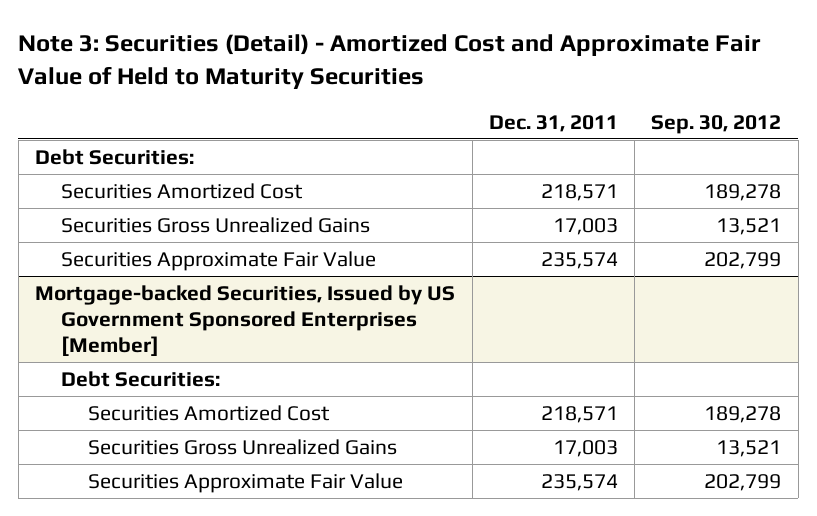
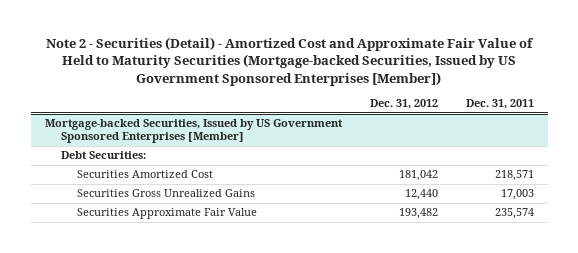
[18,34,762,89] Note 3: Securities (Detail) - Amortized Cost and Approximate Fair Value of Held to Maturity Securities -> [46,37,535,86] Note 2 - Securities (Detail) - Amortized Cost and Approximate Fair Value of Held to Maturity Securities (Mortgage-backed Securities, Issued by US Government Sponsored Enterprises [Member])
[651,114,782,134] Sep. 30, 2012 -> none
none -> [369,99,438,110] Dec. 31, 2012
[35,148,195,165] Debt Securities: -> none
[61,182,304,199] Securities Amortized Cost -> none
[61,216,371,233] Securities Gross Unrealized Gains -> none
[61,250,377,271] Securities Approximate Fair Value -> none

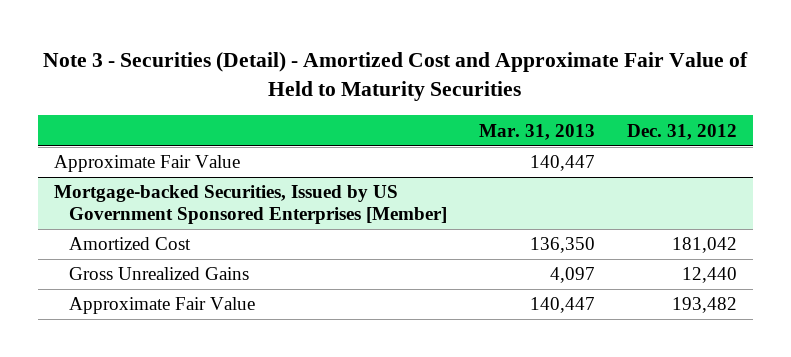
[46,37,535,86] Note 2 - Securities (Detail) - Amortized Cost and Approximate Fair Value of Held to Maturity Securities (Mortgage-backed Securities, Issued by US Government Sponsored Enterprises [Member]) -> [43,51,749,102] Note 3 - Securities (Detail) - Amortized Cost and Approximate Fair Value of Held to Maturity Securities
[465,99,534,110] Dec. 31, 2011 -> none
none -> [479,123,596,140] Mar. 31, 2013
none -> [53,155,240,173] Approximate Fair Value
[60,151,146,160] Debt Securities: -> none
[77,170,214,179] Securities Amortized Cost -> [69,237,192,251] Amortized Cost
[77,189,256,198] Securities Gross Unrealized Gains -> [69,267,250,281] Gross Unrealized Gains
[77,208,258,220] Securities Approximate Fair Value -> [69,297,256,315] Approximate Fair Value

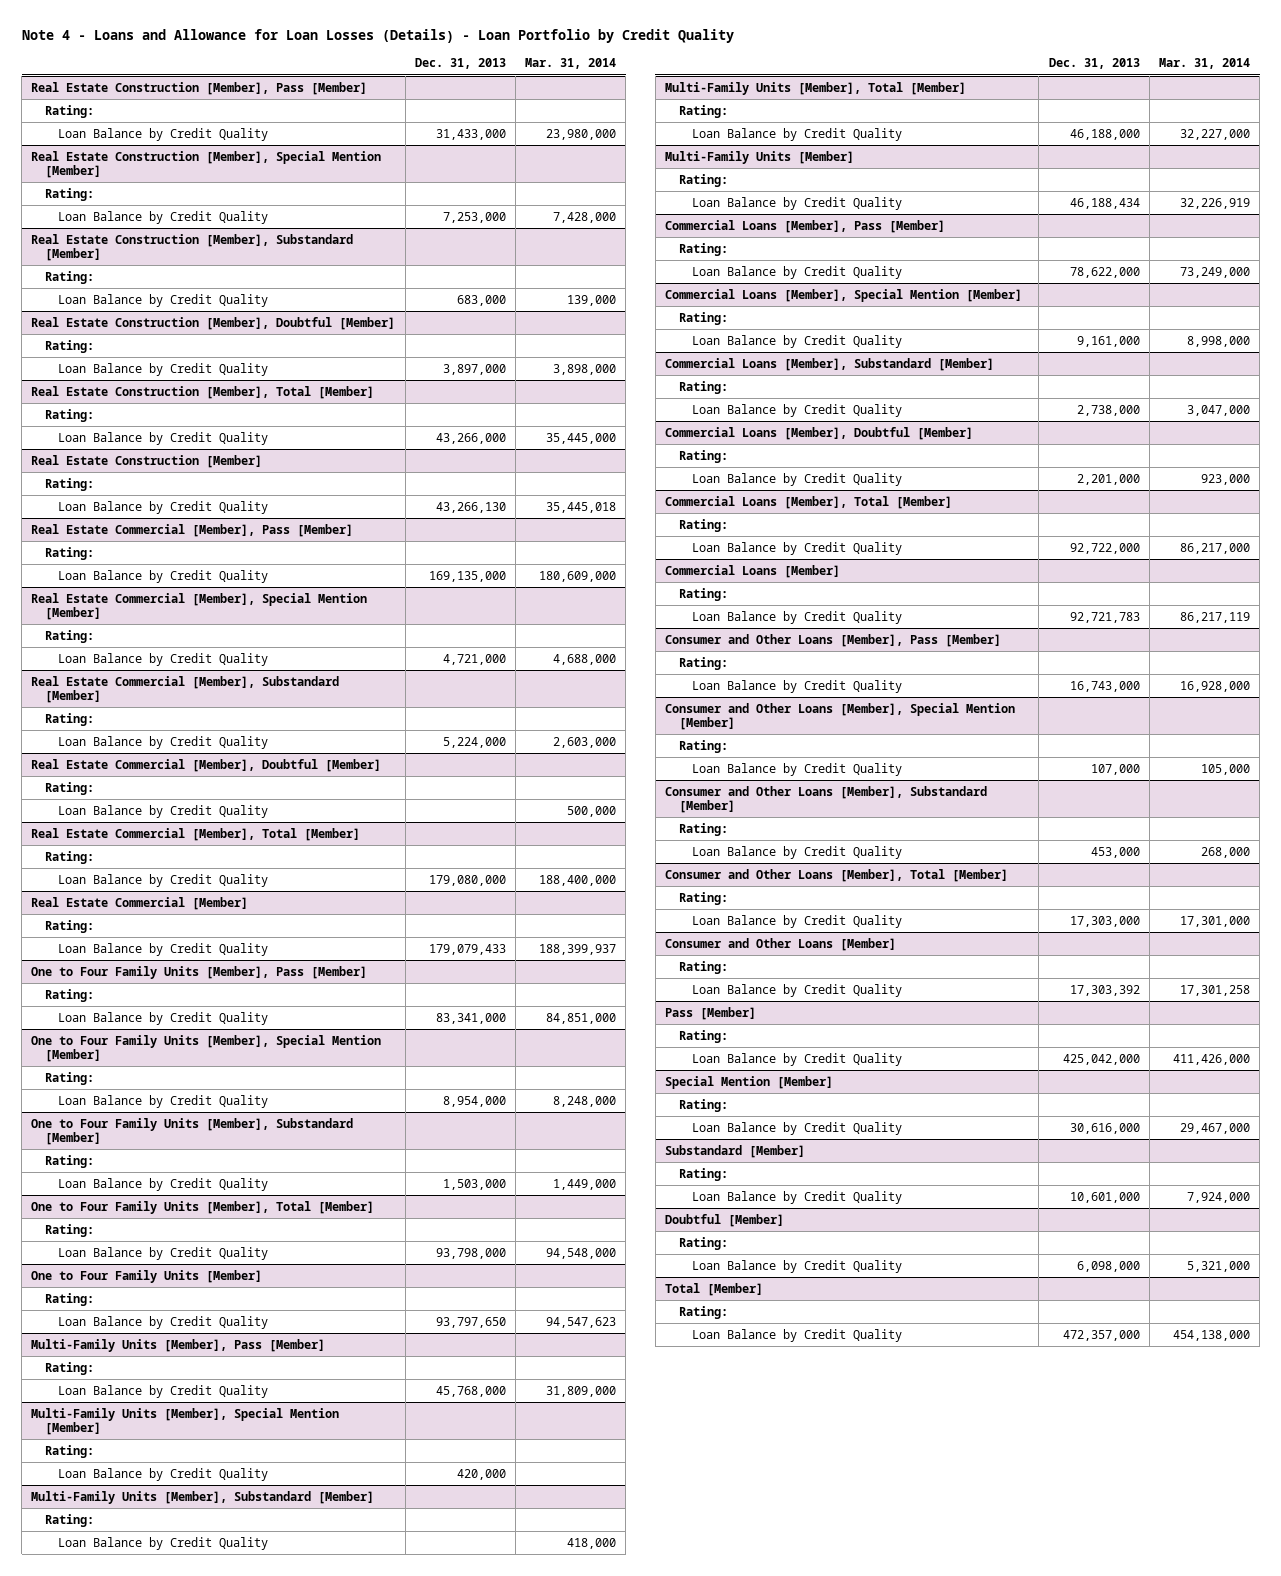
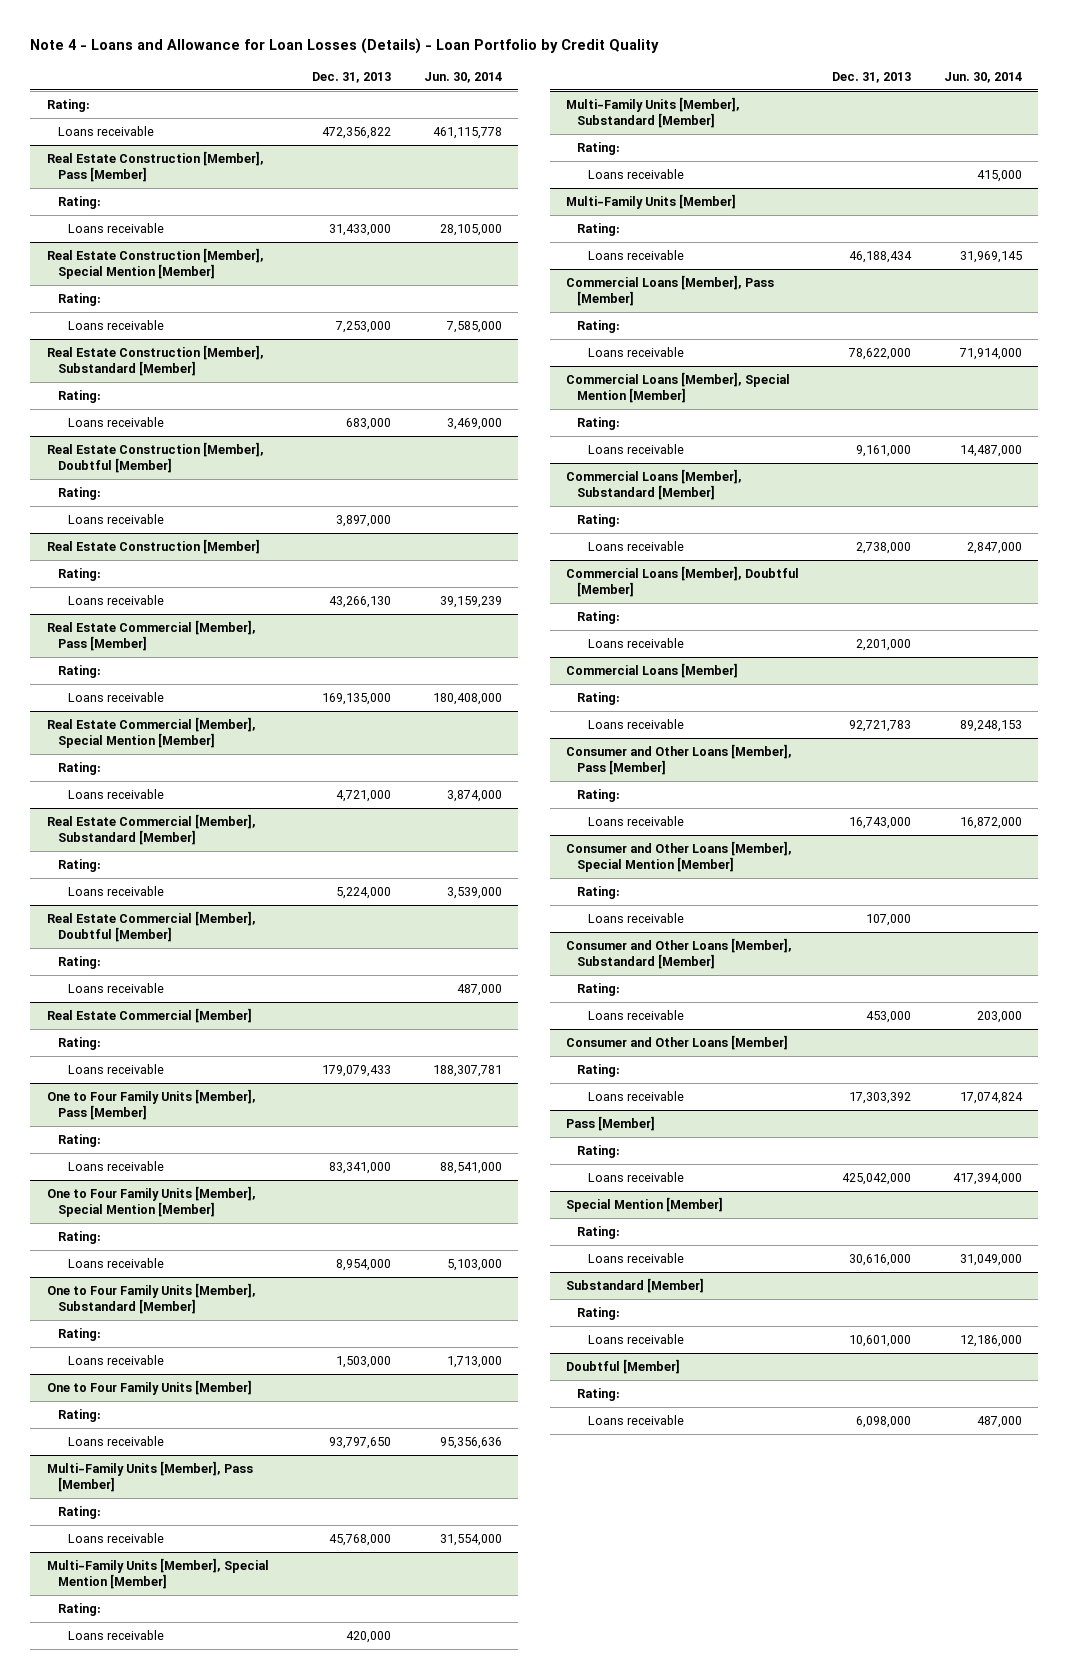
[525,58,617,70] Mar. 31, 2014 -> none
none -> [423,71,502,83] Jun. 30, 2014
none -> [46,98,90,112] Rating:
none -> [57,125,154,136] Loans receivable
[58,127,269,141] Loan Balance by Credit Quality -> [68,222,165,233] Loans receivable
[58,210,269,224] Loan Balance by Credit Quality -> [68,319,165,330] Loans receivable
[58,293,269,307] Loan Balance by Credit Quality -> [68,416,165,427] Loans receivable
[31,385,375,399] Real Estate Construction [Member], Total [Member] -> none
[44,408,94,422] Rating: -> none
[58,431,269,445] Loan Balance by Credit Quality -> none
[58,362,269,376] Loan Balance by Credit Quality -> [68,513,165,524] Loans receivable
[58,500,269,514] Loan Balance by Credit Quality -> [68,594,165,605] Loans receivable
[58,569,269,583] Loan Balance by Credit Quality -> [68,691,165,702] Loans receivable
[58,652,269,666] Loan Balance by Credit Quality -> [68,788,165,799] Loans receivable
[58,735,269,749] Loan Balance by Credit Quality -> [68,885,165,896] Loans receivable
[31,827,361,841] Real Estate Commercial [Member], Total [Member] -> none
[44,850,94,864] Rating: -> none
[58,873,269,887] Loan Balance by Credit Quality -> none
[58,804,269,818] Loan Balance by Credit Quality -> [68,982,165,993] Loans receivable
[58,942,269,956] Loan Balance by Credit Quality -> [68,1063,165,1074] Loans receivable
[58,1011,269,1025] Loan Balance by Credit Quality -> [68,1160,165,1171] Loans receivable
[58,1094,269,1108] Loan Balance by Credit Quality -> [68,1257,165,1268] Loans receivable
[31,1200,375,1214] One to Four Family Units [Member], Total [Member] -> none
[44,1223,94,1237] Rating: -> none
[58,1246,269,1260] Loan Balance by Credit Quality -> none
[58,1177,269,1191] Loan Balance by Credit Quality -> [68,1354,165,1365] Loans receivable
[58,1315,269,1329] Loan Balance by Credit Quality -> [68,1435,165,1446] Loans receivable
[58,1384,269,1398] Loan Balance by Credit Quality -> [68,1532,165,1543] Loans receivable
[58,1467,269,1481] Loan Balance by Credit Quality -> [68,1629,165,1640] Loans receivable
[665,81,967,95] Multi-Family Units [Member], Total [Member] -> none
[678,104,728,118] Rating: -> none
[691,127,902,141] Loan Balance by Credit Quality -> none
[58,1536,269,1550] Loan Balance by Credit Quality -> [587,168,684,179] Loans receivable
[691,196,902,210] Loan Balance by Credit Quality -> [587,249,684,260] Loans receivable
[691,265,902,279] Loan Balance by Credit Quality -> [587,346,684,357] Loans receivable
[691,334,902,348] Loan Balance by Credit Quality -> [587,443,684,454] Loans receivable
[691,403,902,417] Loan Balance by Credit Quality -> [587,540,684,551] Loans receivable
[665,495,953,509] Commercial Loans [Member], Total [Member] -> none
[678,518,728,532] Rating: -> none
[691,541,902,555] Loan Balance by Credit Quality -> none
[691,472,902,486] Loan Balance by Credit Quality -> [587,637,684,648] Loans receivable
[691,610,902,624] Loan Balance by Credit Quality -> [587,718,684,729] Loans receivable
[691,679,902,693] Loan Balance by Credit Quality -> [587,815,684,826] Loans receivable
[691,762,902,776] Loan Balance by Credit Quality -> [587,912,684,923] Loans receivable
[665,868,1009,882] Consumer and Other Loans [Member], Total [Member] -> none
[678,891,728,905] Rating: -> none
[691,914,902,928] Loan Balance by Credit Quality -> none
[691,845,902,859] Loan Balance by Credit Quality -> [587,1009,684,1020] Loans receivable
[691,983,902,997] Loan Balance by Credit Quality -> [587,1090,684,1101] Loans receivable
[691,1052,902,1066] Loan Balance by Credit Quality -> [587,1171,684,1182] Loans receivable
[691,1121,902,1135] Loan Balance by Credit Quality -> [587,1252,684,1263] Loans receivable
[691,1190,902,1204] Loan Balance by Credit Quality -> [587,1333,684,1344] Loans receivable
[665,1282,764,1296] Total [Member] -> none
[678,1305,728,1319] Rating: -> none
[691,1328,902,1342] Loan Balance by Credit Quality -> none
[691,1259,902,1273] Loan Balance by Credit Quality -> [587,1414,684,1425] Loans receivable

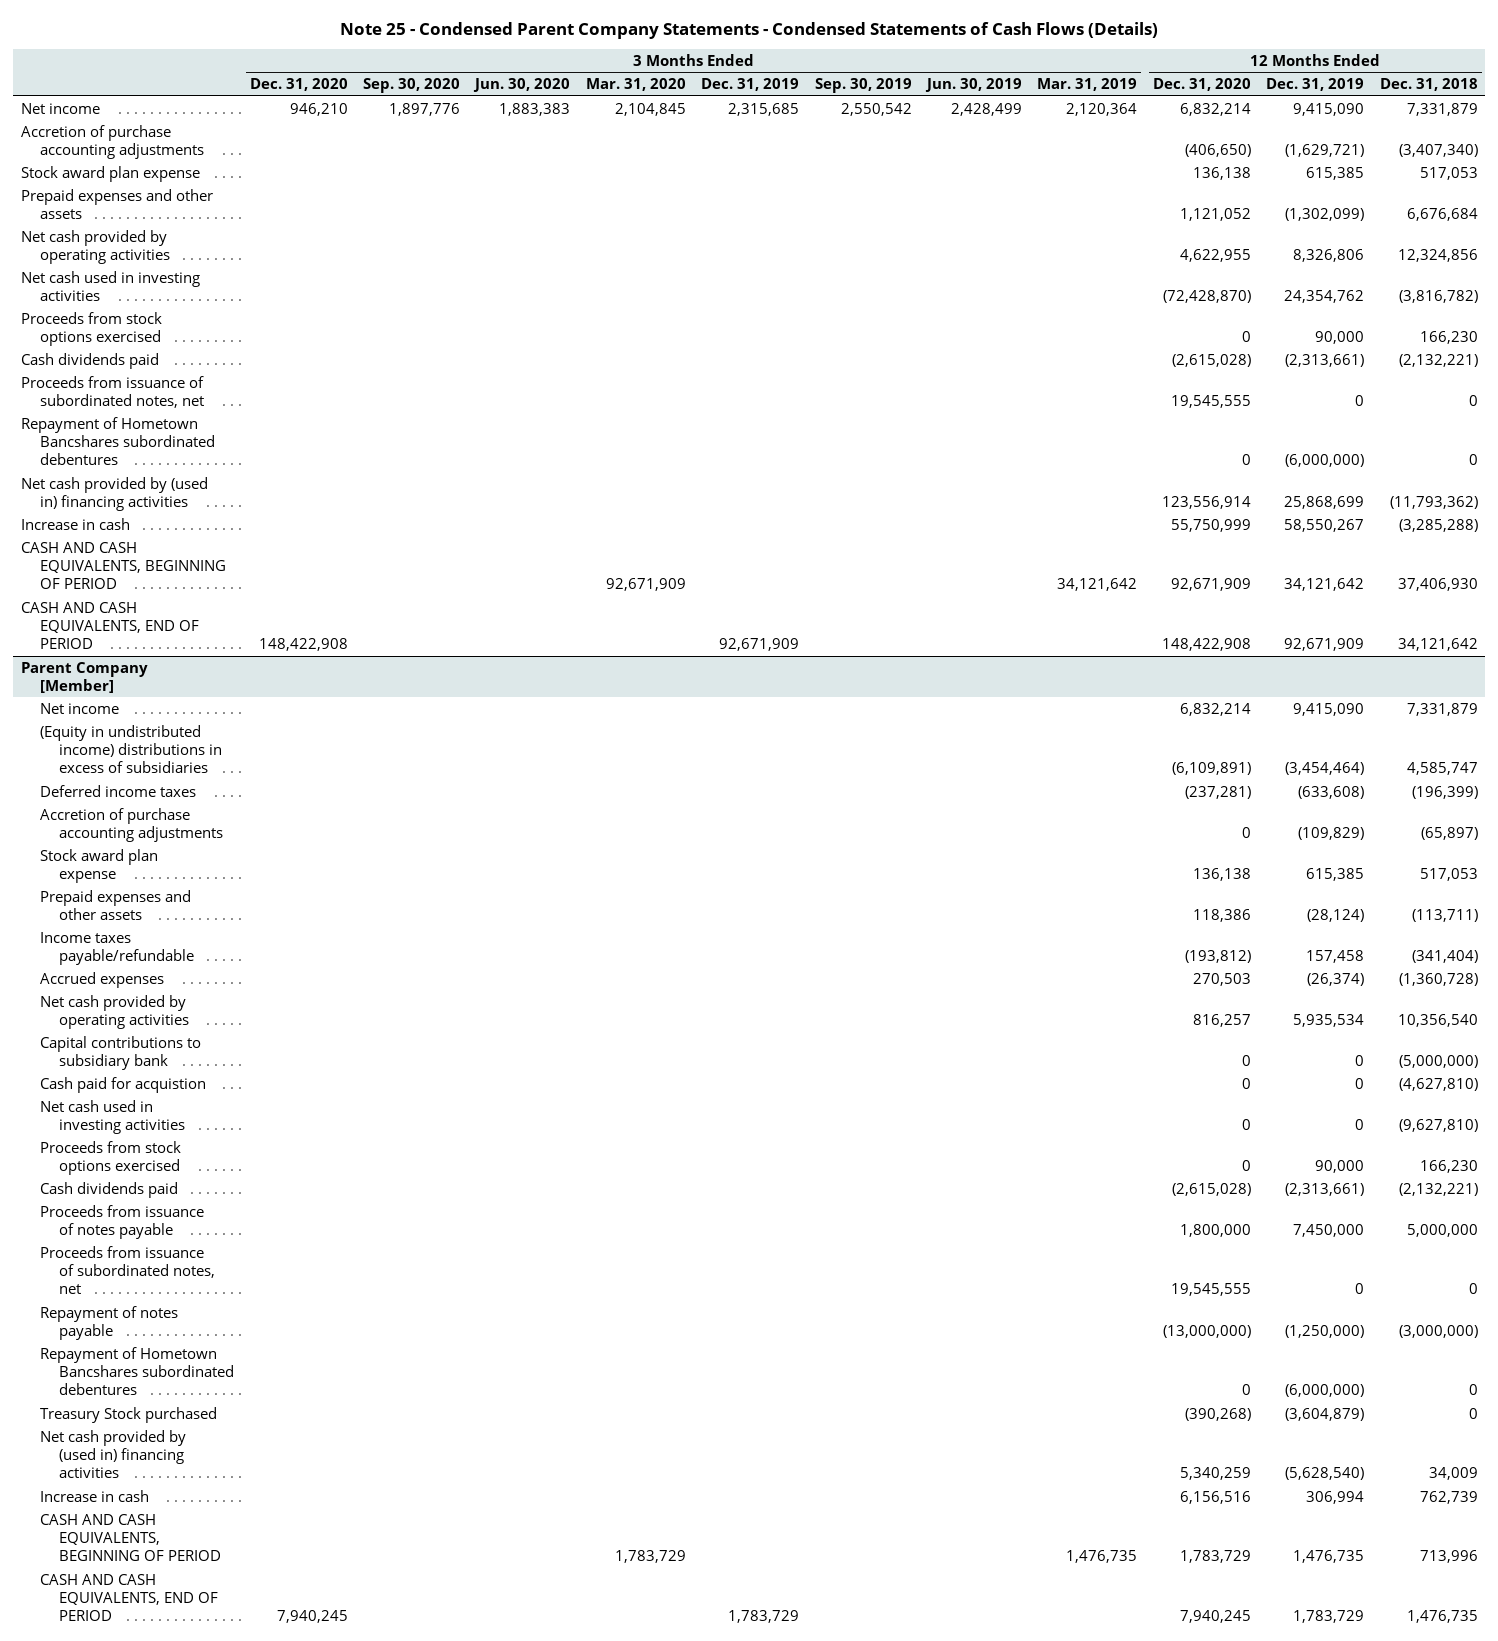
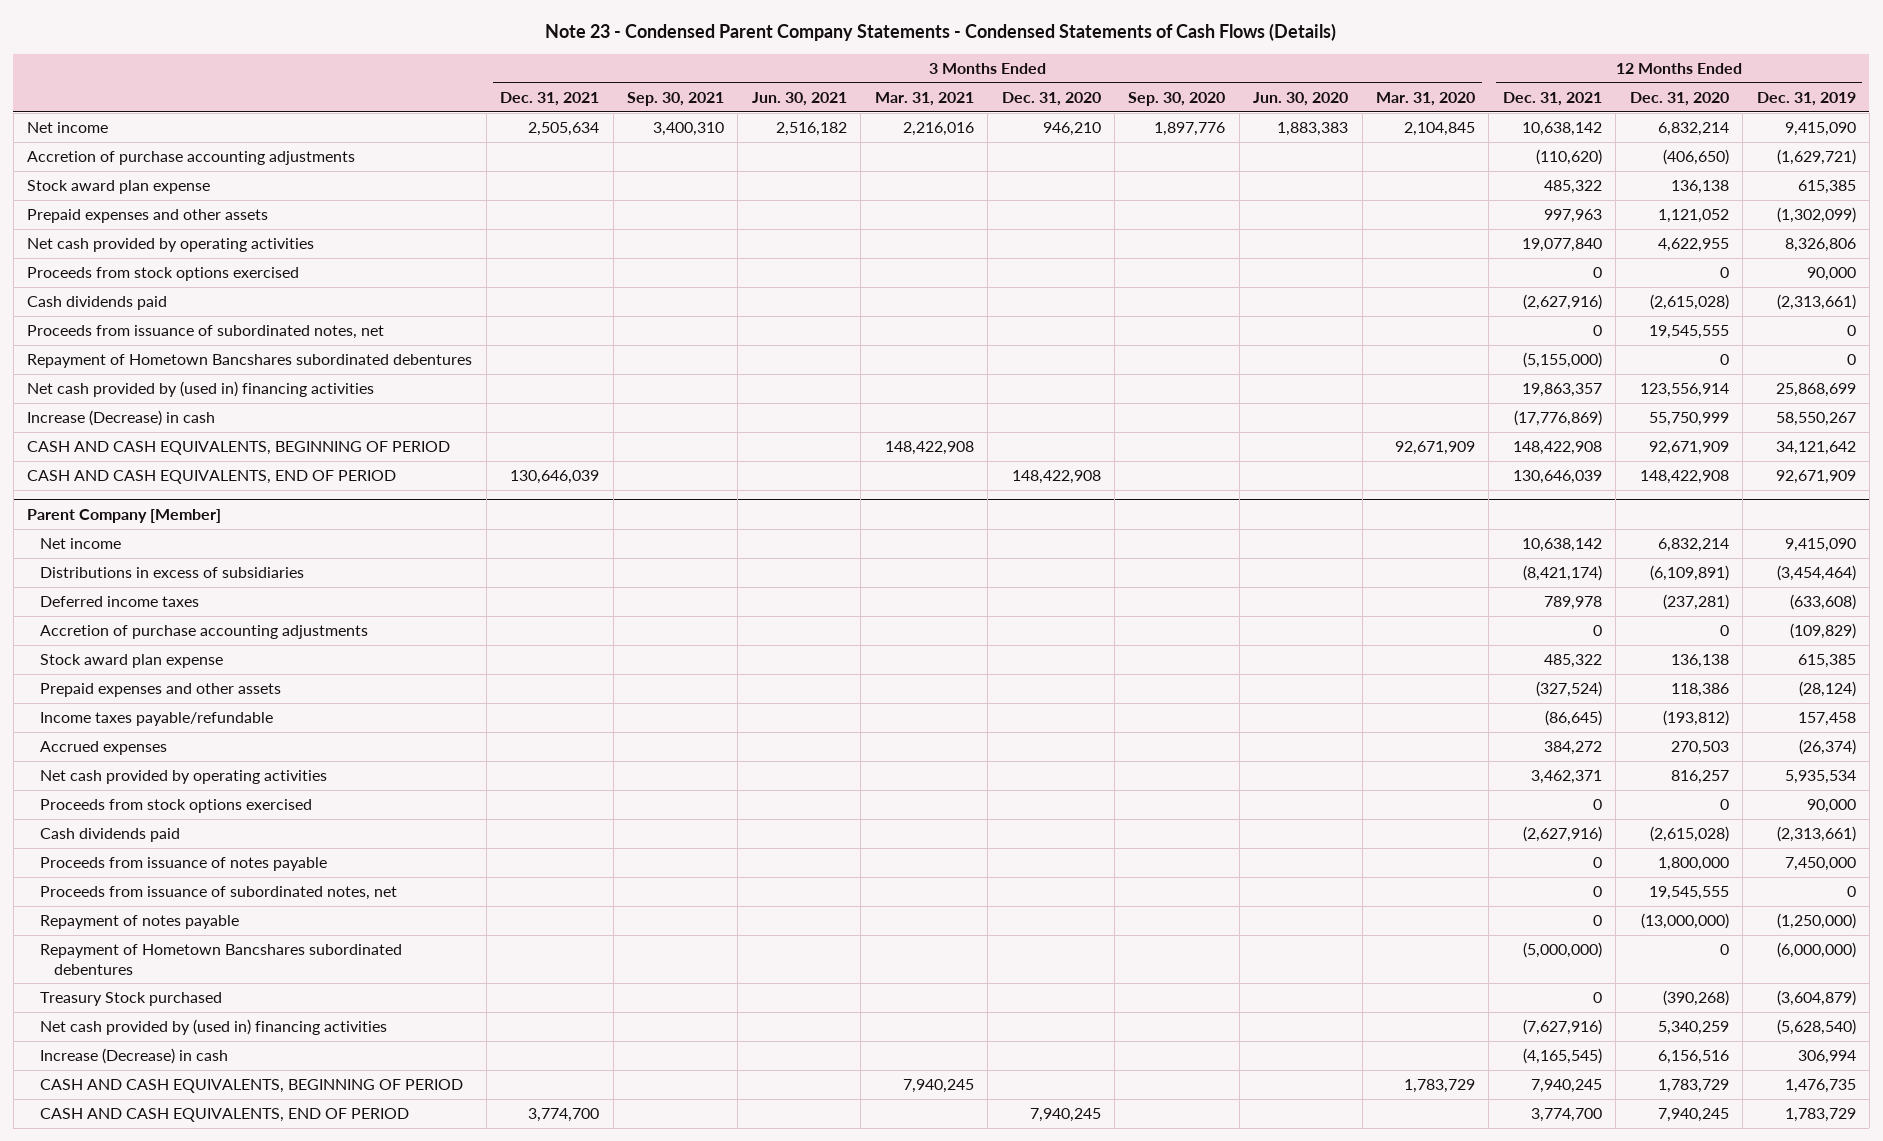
[340,22,1159,40] Note 25 - Condensed Parent Company Statements - Condensed Statements of Cash Flows (Details) -> [545,22,1337,41] Note 23 - Condensed Parent Company Statements - Condensed Statements of Cash Flows (Details)
[701,78,800,92] Dec. 31, 2019 -> none
[814,78,912,94] Sep. 30, 2019 -> none
[925,78,1023,93] Jun. 30, 2019 -> none
[1037,78,1138,92] Mar. 31, 2019 -> none
[1379,78,1478,92] Dec. 31, 2018 -> none
none -> [500,91,600,106] Dec. 31, 2021
none -> [626,91,724,106] Sep. 30, 2021
none -> [751,91,847,106] Jun. 30, 2021
none -> [874,91,974,106] Mar. 31, 2021
none -> [1502,91,1602,106] Dec. 31, 2021
[20,270,200,301] Net cash used in investing activities -> none
[1285,454,1365,468] (6,000,000) -> [1846,354,1856,366] 0
[20,517,130,530] Increase in cash -> [27,410,216,427] Increase (Decrease) in cash
[39,724,223,774] (Equity in undistributed income) distributions in excess of subsidiaries -> [40,567,305,579] Distributions in excess of subsidiaries
[39,1035,201,1070] Capital contributions to subsidiary bank -> none
[39,1076,206,1093] Cash paid for acquistion -> none
[39,1099,186,1134] Net cash used in investing activities -> none
[39,1489,149,1502] Increase in cash -> [40,1048,229,1065] Increase (Decrease) in cash

